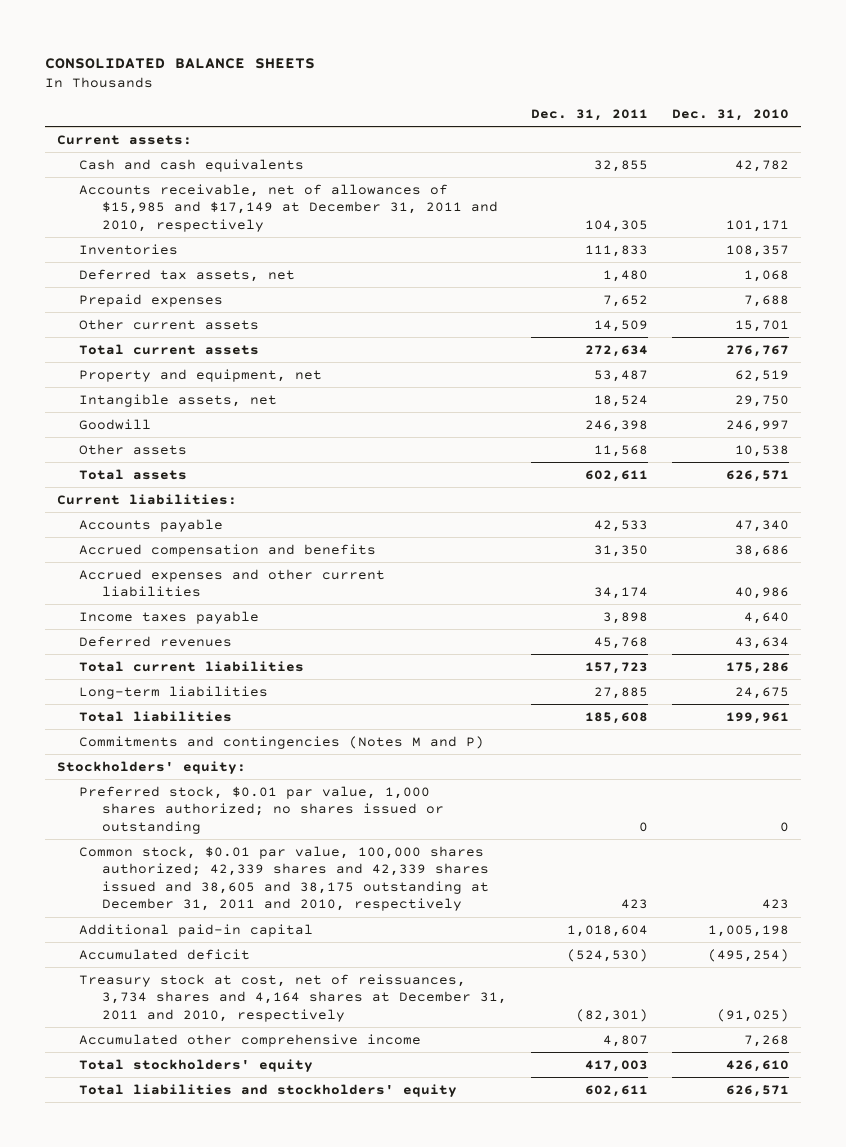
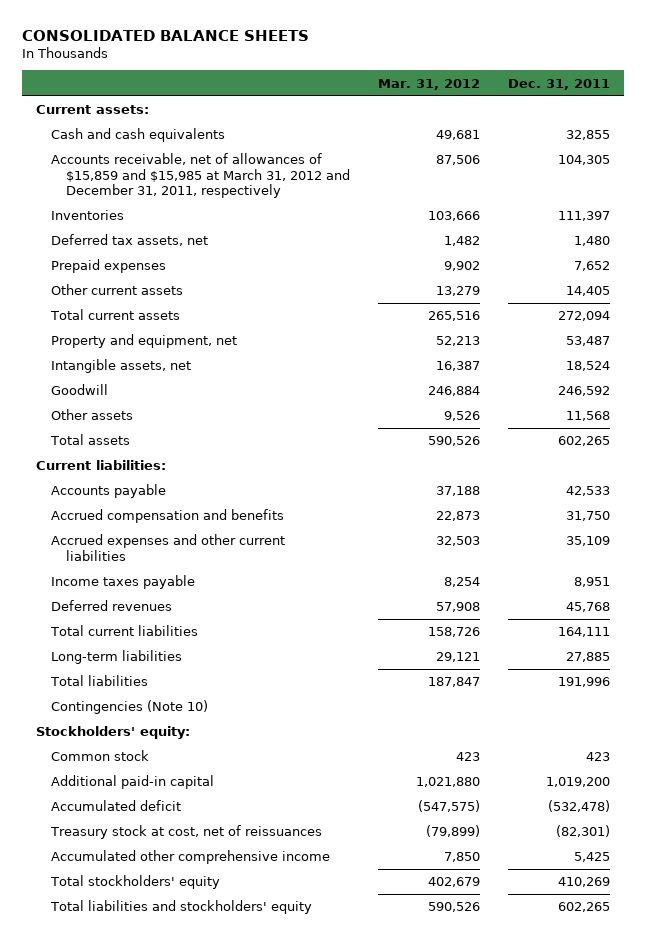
[672,109,790,122] Dec. 31, 2010 -> none
none -> [377,78,480,90] Mar. 31, 2012
[79,183,498,232] Accounts receivable, net of allowances of $15,985 and $17,149 at December 31, 2011 and 2010, respectively -> [51,153,351,198] Accounts receivable, net of allowances of $15,859 and $15,985 at March 31, 2012 and December 31, 2011, respectively
[584,244,648,257] 111,833 -> [557,211,610,222] 111,397
[593,319,648,332] 14,509 -> [565,286,610,297] 14,405
[584,344,648,357] 272,634 -> [557,311,610,322] 272,094
[584,419,648,432] 246,398 -> [557,386,610,397] 246,592
[584,469,648,482] 602,611 -> [557,436,610,447] 602,265
[593,544,648,557] 31,350 -> [565,511,610,522] 31,750
[593,587,648,600] 34,174 -> [565,536,610,547] 35,109
[602,611,648,624] 3,898 -> [573,577,610,588] 8,951
[584,661,648,674] 157,723 -> [557,627,610,638] 164,111
[584,711,648,724] 185,608 -> [557,677,610,688] 191,996
[79,735,485,749] Commitments and contingencies (Notes M and P) -> [51,700,209,715] Contingencies (Note 10)
[79,785,444,834] Preferred stock, $0.01 par value, 1,000 shares authorized; no shares issued or outstanding -> none
[79,845,489,912] Common stock, $0.01 par value, 100,000 shares authorized; 42,339 shares and 42,339 shares issued and 38,605 and 38,175 outstanding at December 31, 2011 and 2010, respectively -> [51,750,150,762] Common stock
[566,924,648,937] 1,018,604 -> [545,777,610,788] 1,019,200
[566,948,648,962] (524,530) -> [547,800,610,813] (532,478)
[79,973,507,1022] Treasury stock at cost, net of reissuances, 3,734 shares and 4,164 shares at December 31, 2011 and 2010, respectively -> [50,825,323,840] Treasury stock at cost, net of reissuances
[602,1034,648,1047] 4,807 -> [573,852,610,863] 5,425
[584,1059,648,1072] 417,003 -> [557,877,610,888] 410,269
[584,1084,648,1097] 602,611 -> [557,902,610,913] 602,265

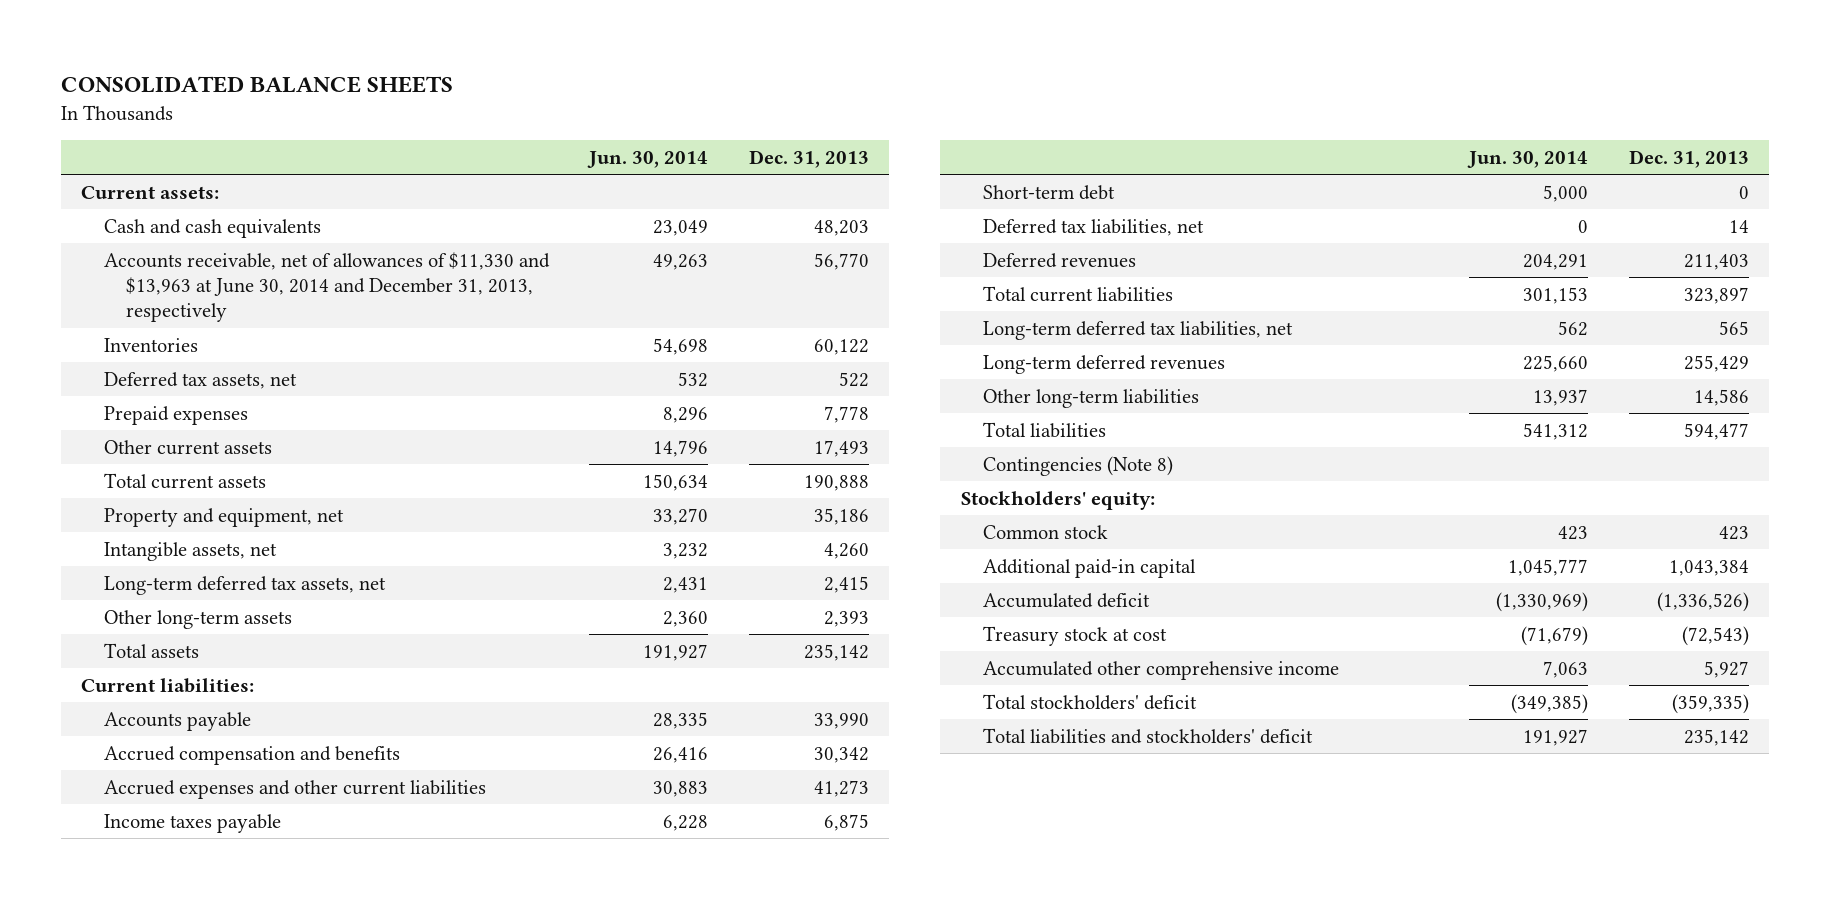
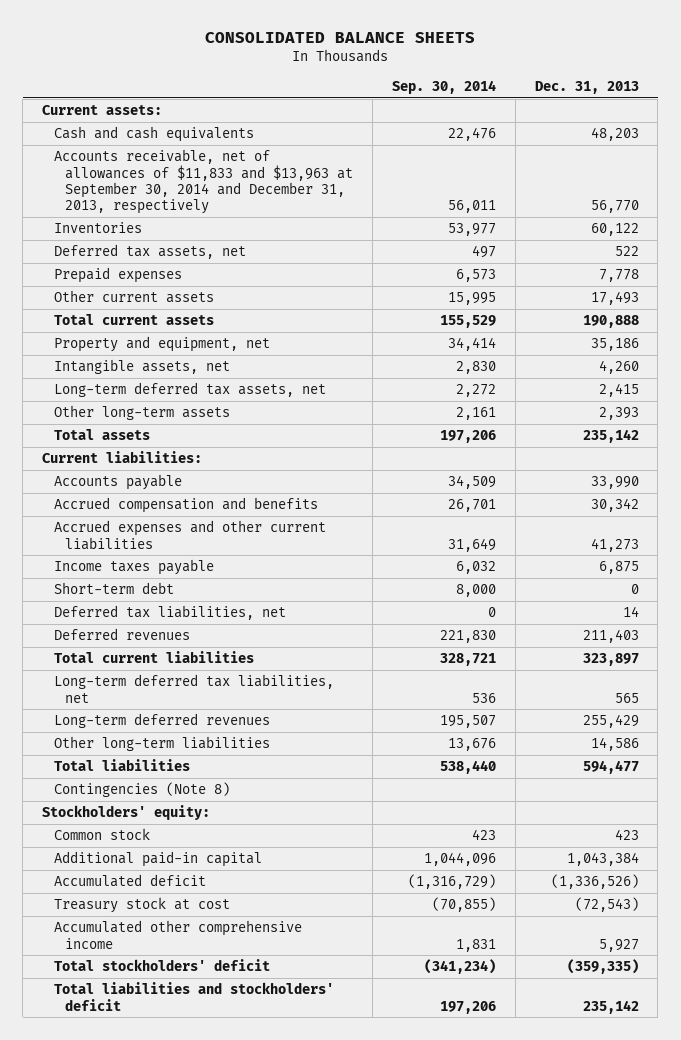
[587,150,709,168] Jun. 30, 2014 -> none
none -> [392,79,497,94] Sep. 30, 2014
[103,251,550,323] Accounts receivable, net of allowances of $11,330 and $13,963 at June 30, 2014 and December 31, 2013, respectively -> [53,149,354,215] Accounts receivable, net of allowances of $11,833 and $13,963 at September 30, 2014 and December 31, 2013, respectively

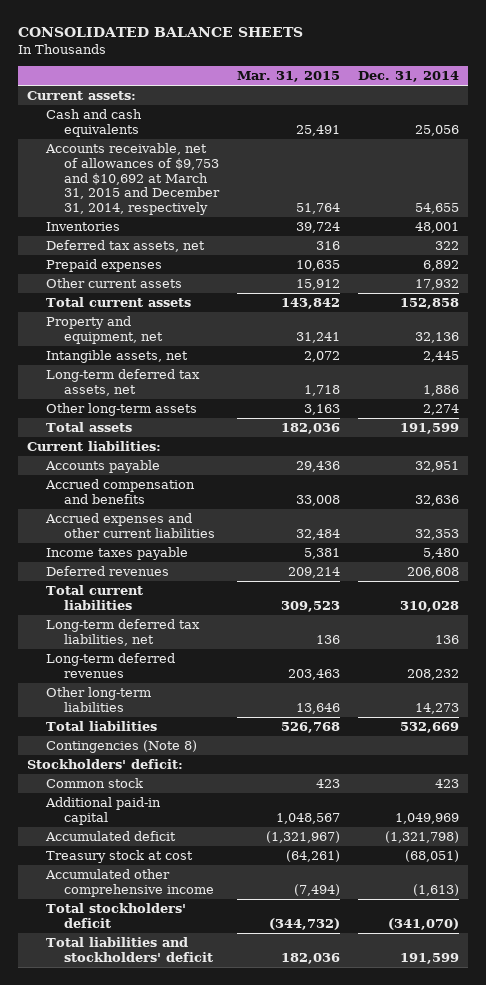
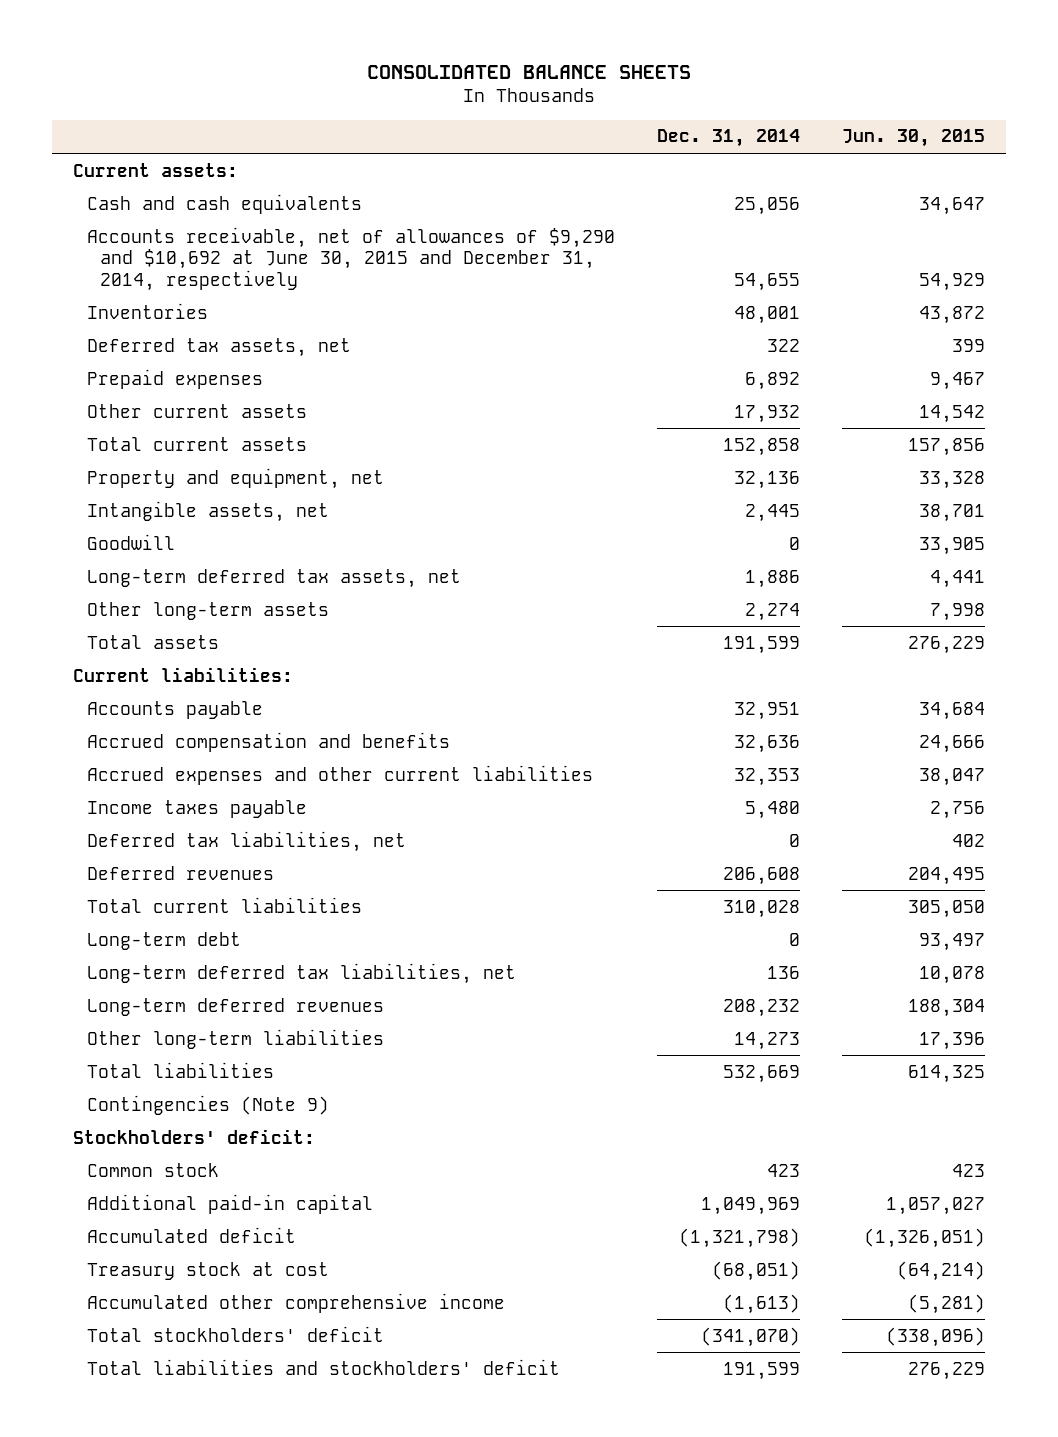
[237,71,341,83] Mar. 31, 2015 -> none
none -> [842,129,986,148] Jun. 30, 2015
[44,143,221,216] Accounts receivable, net of allowances of $9,753 and $10,692 at March 31, 2015 and December 31, 2014, respectively -> [86,226,615,291] Accounts receivable, net of allowances of $9,290 and $10,692 at June 30, 2015 and December 31, 2014, respectively
none -> [86,533,175,550] Goodwill
none -> [86,830,406,852] Deferred tax liabilities, net
none -> [86,931,241,950] Long-term debt
[45,740,197,754] Contingencies (Note 8) -> [86,1094,329,1115] Contingencies (Note 9)

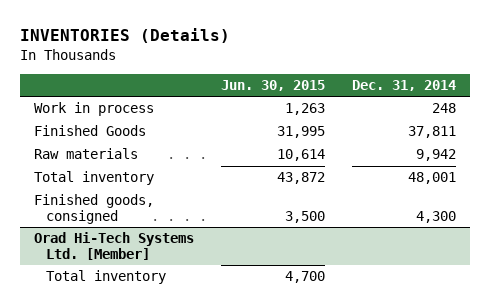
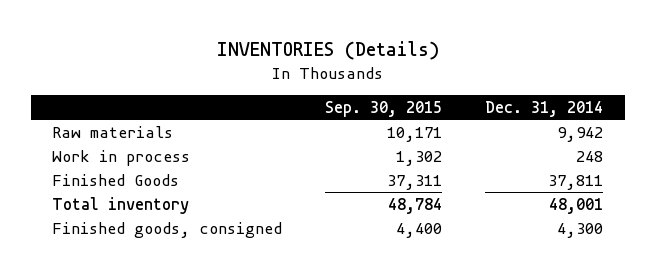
[221,79,326,91] Jun. 30, 2015 -> none
none -> [325,100,443,117] Sep. 30, 2015
[33,148,138,160] Raw materials -> [52,125,174,138] Raw materials
[33,232,194,261] Orad Hi-Tech Systems Ltd. [Member] -> none
[46,270,167,285] Total inventory -> none

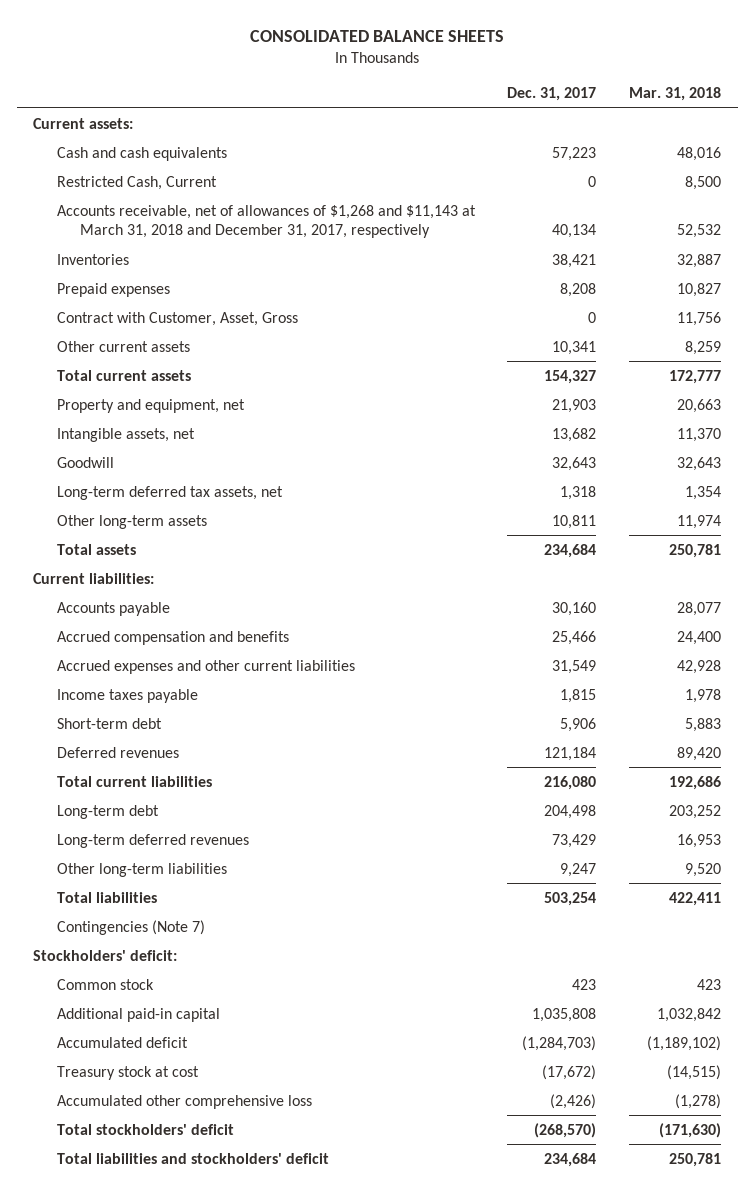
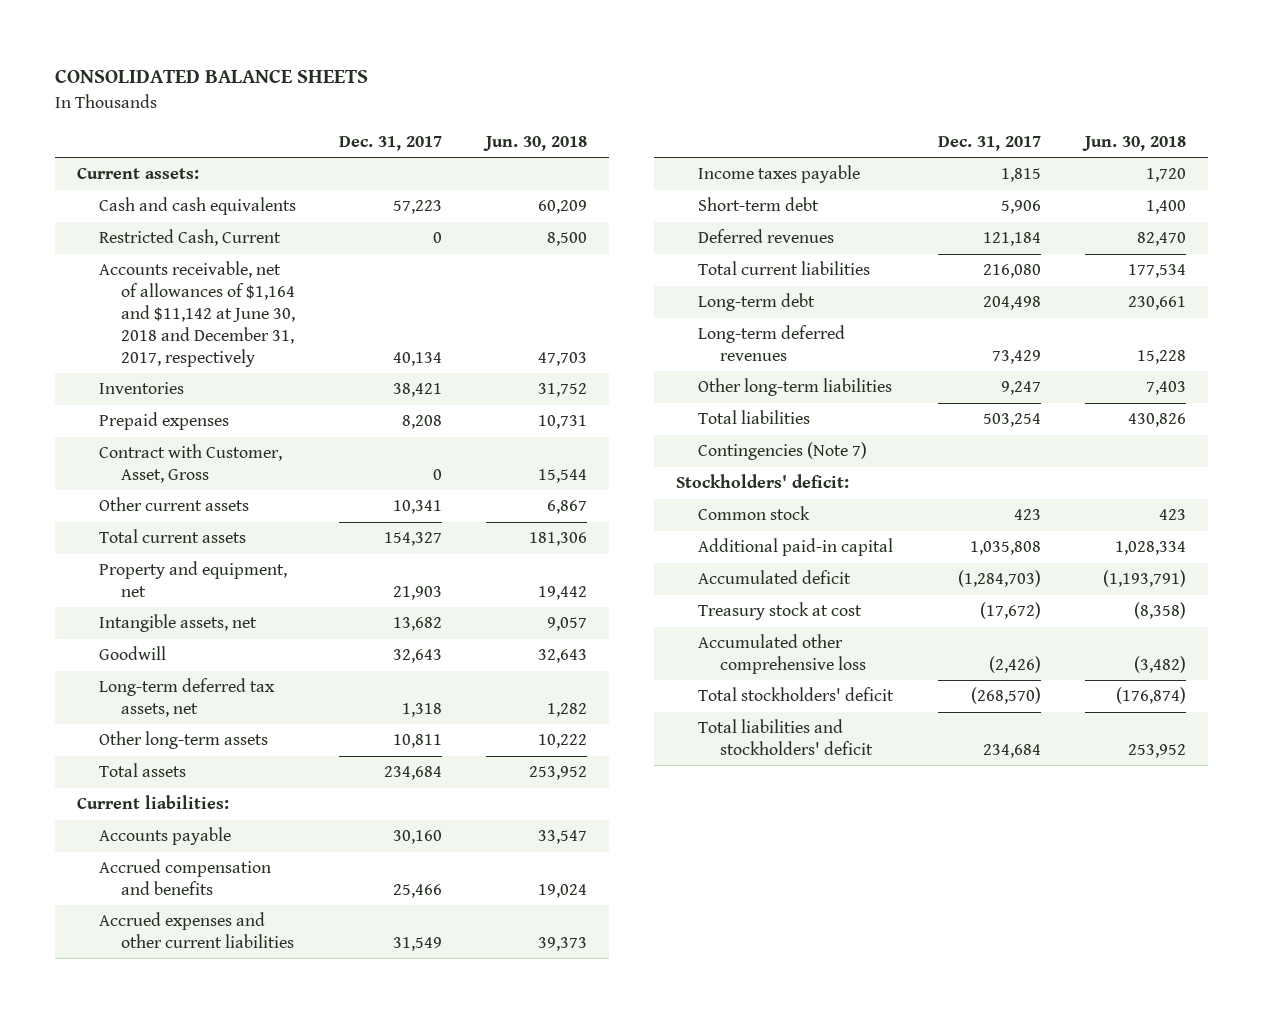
[629,87,722,102] Mar. 31, 2018 -> none
none -> [482,136,587,152] Jun. 30, 2018
[56,204,476,239] Accounts receivable, net of allowances of $1,268 and $11,143 at March 31, 2018 and December 31, 2017, respectively -> [98,261,295,367] Accounts receivable, net of allowances of $1,164 and $11,142 at June 30, 2018 and December 31, 2017, respectively

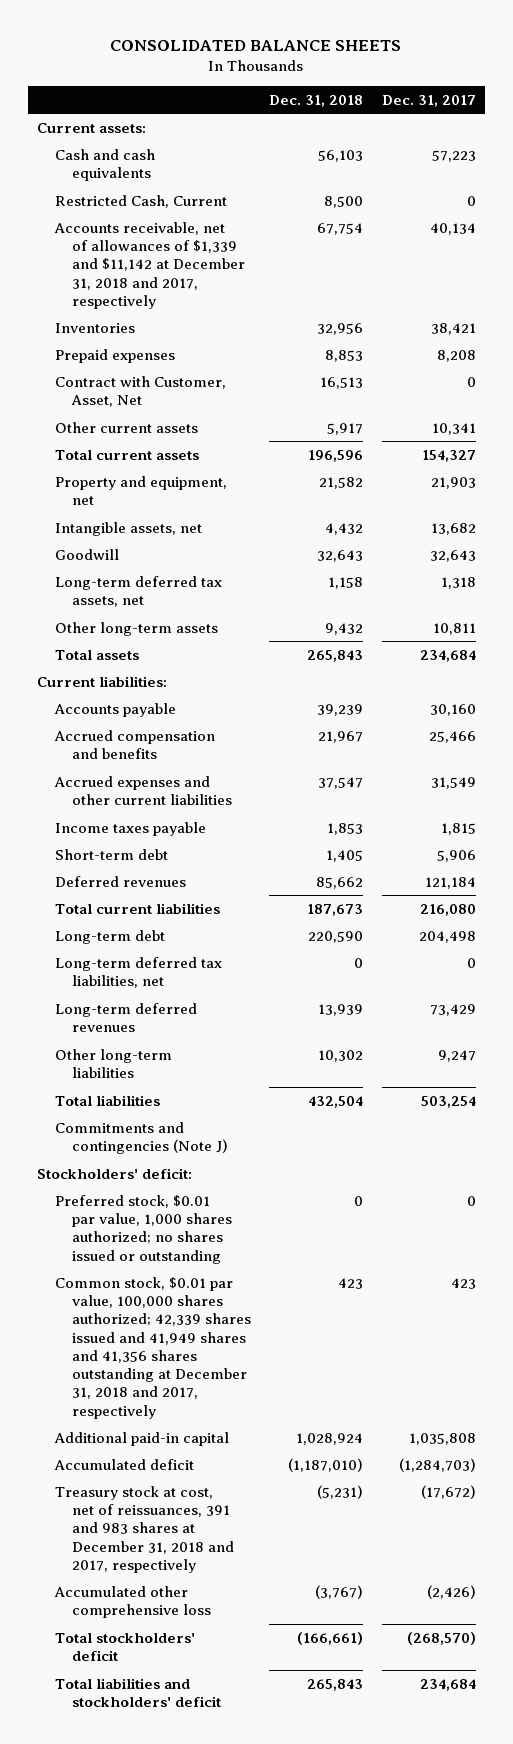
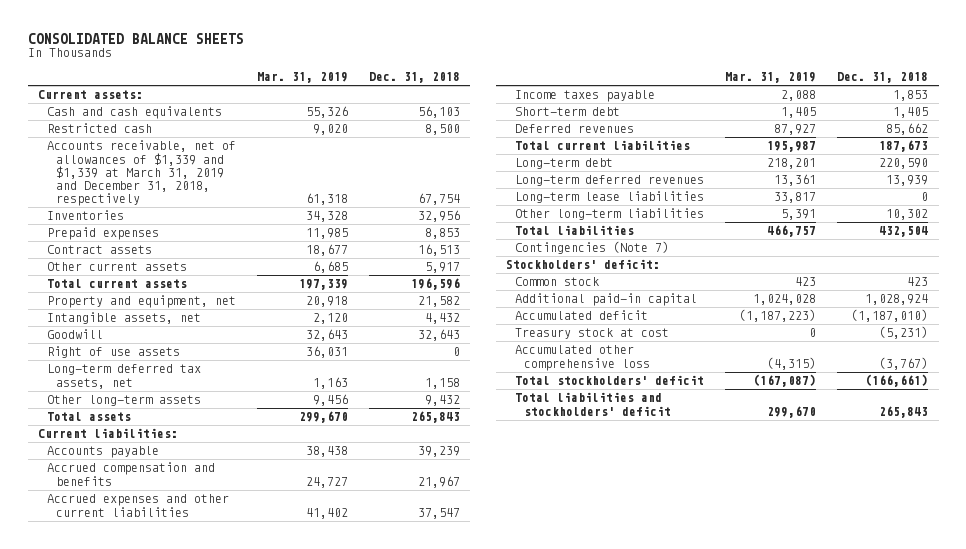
[381,94,476,107] Dec. 31, 2017 -> none
none -> [257,72,349,84] Mar. 31, 2019
[54,194,227,208] Restricted Cash, Current -> [47,123,153,134] Restricted cash
[53,221,245,309] Accounts receivable, net of allowances of $1,339 and $11,142 at December 31, 2018 and 2017, respectively -> [47,140,237,207] Accounts receivable, net of allowances of $1,339 and $1,339 at March 31, 2019 and December 31, 2018, respectively
[54,375,226,408] Contract with Customer, Asset, Net -> [47,245,153,255] Contract assets
none -> [47,346,181,359] Right of use assets
[54,956,222,989] Long-term deferred tax liabilities, net -> none
none -> [515,191,705,204] Long-term lease liabilities
[54,1121,228,1155] Commitments and contingencies (Note J) -> [515,241,670,255] Contingencies (Note 7)
[54,1194,232,1264] Preferred stock, $0.01 par value, 1,000 shares authorized; no shares issued or outstanding -> none
[54,1276,251,1419] Common stock, $0.01 par value, 100,000 shares authorized; 42,339 shares issued and 41,949 shares and 41,356 shares outstanding at December 31, 2018 and 2017, respectively -> [515,277,600,287] Common stock
[54,1485,234,1573] Treasury stock at cost, net of reissuances, 391 and 983 shares at December 31, 2018 and 2017, respectively -> [515,328,670,340] Treasury stock at cost

